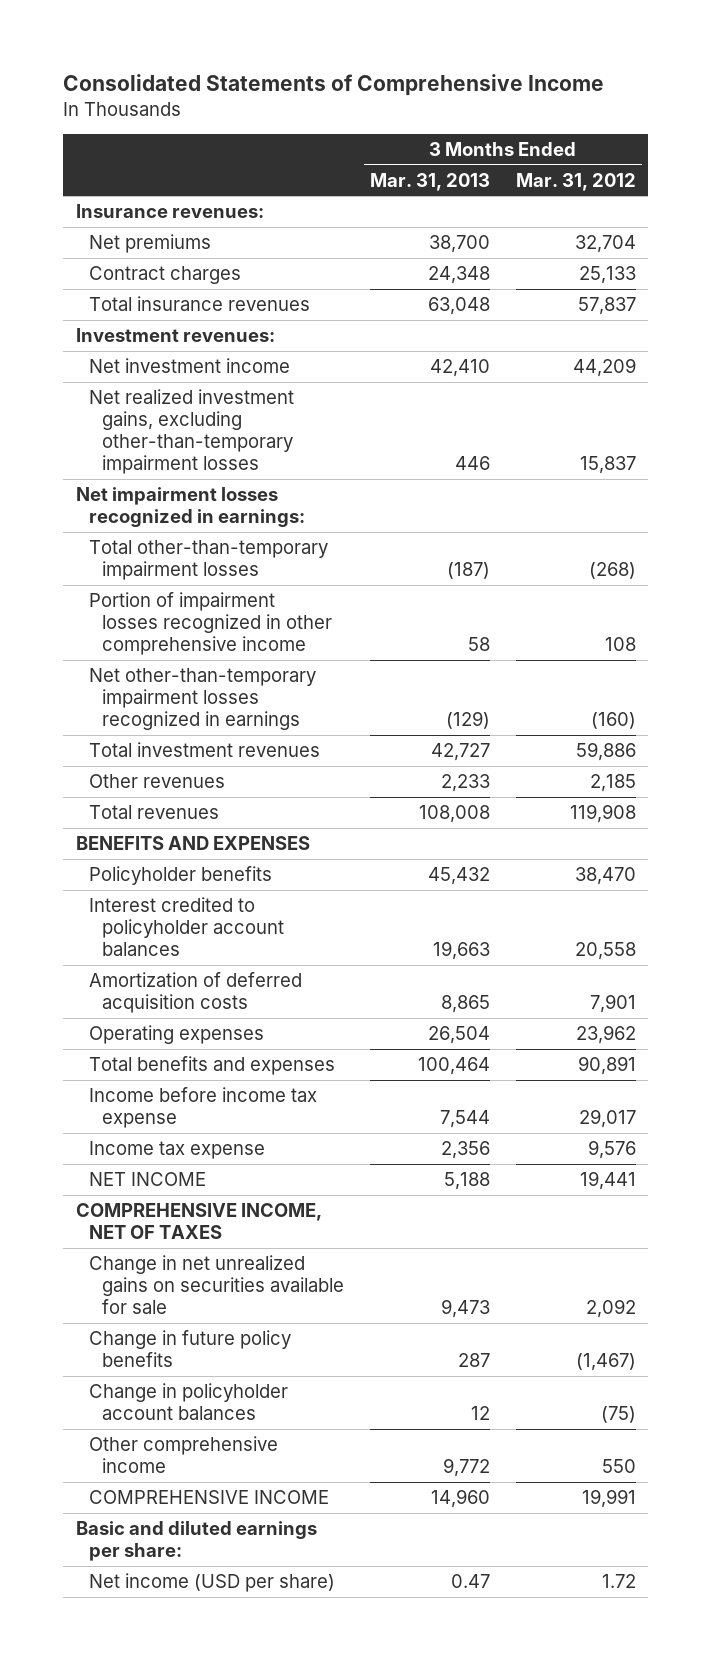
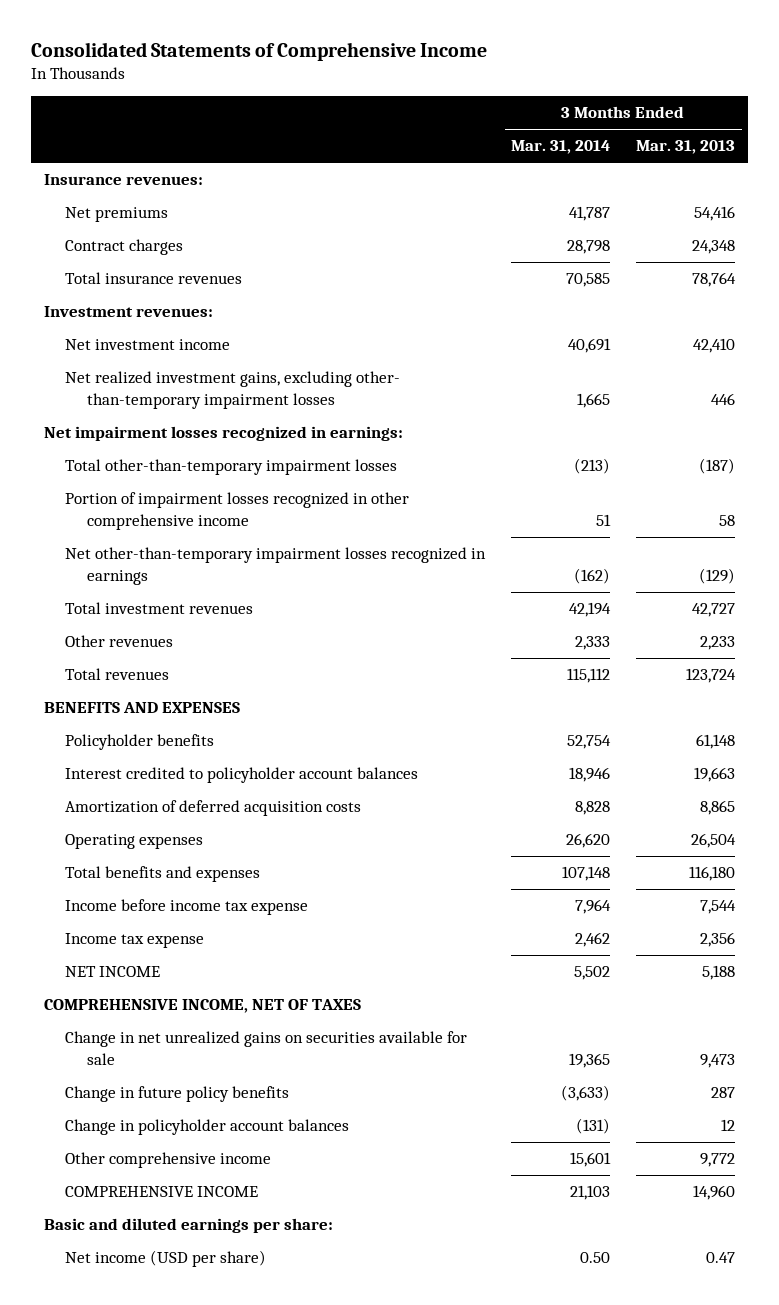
[515,172,636,191] Mar. 31, 2012 -> none
none -> [511,140,611,155] Mar. 31, 2014
[429,234,491,253] 38,700 -> [694,206,736,222] 54,416
[428,296,491,315] 63,048 -> [692,272,737,288] 78,764
[89,388,295,475] Net realized investment gains, excluding other-than-temporary impairment losses -> [65,371,401,410] Net realized investment gains, excluding other- than-temporary impairment losses
[419,804,491,823] 108,008 -> [686,668,737,684] 123,724
[428,866,491,885] 45,432 -> [696,734,736,750] 61,148
[418,1056,491,1075] 100,464 -> [689,866,736,882] 116,180

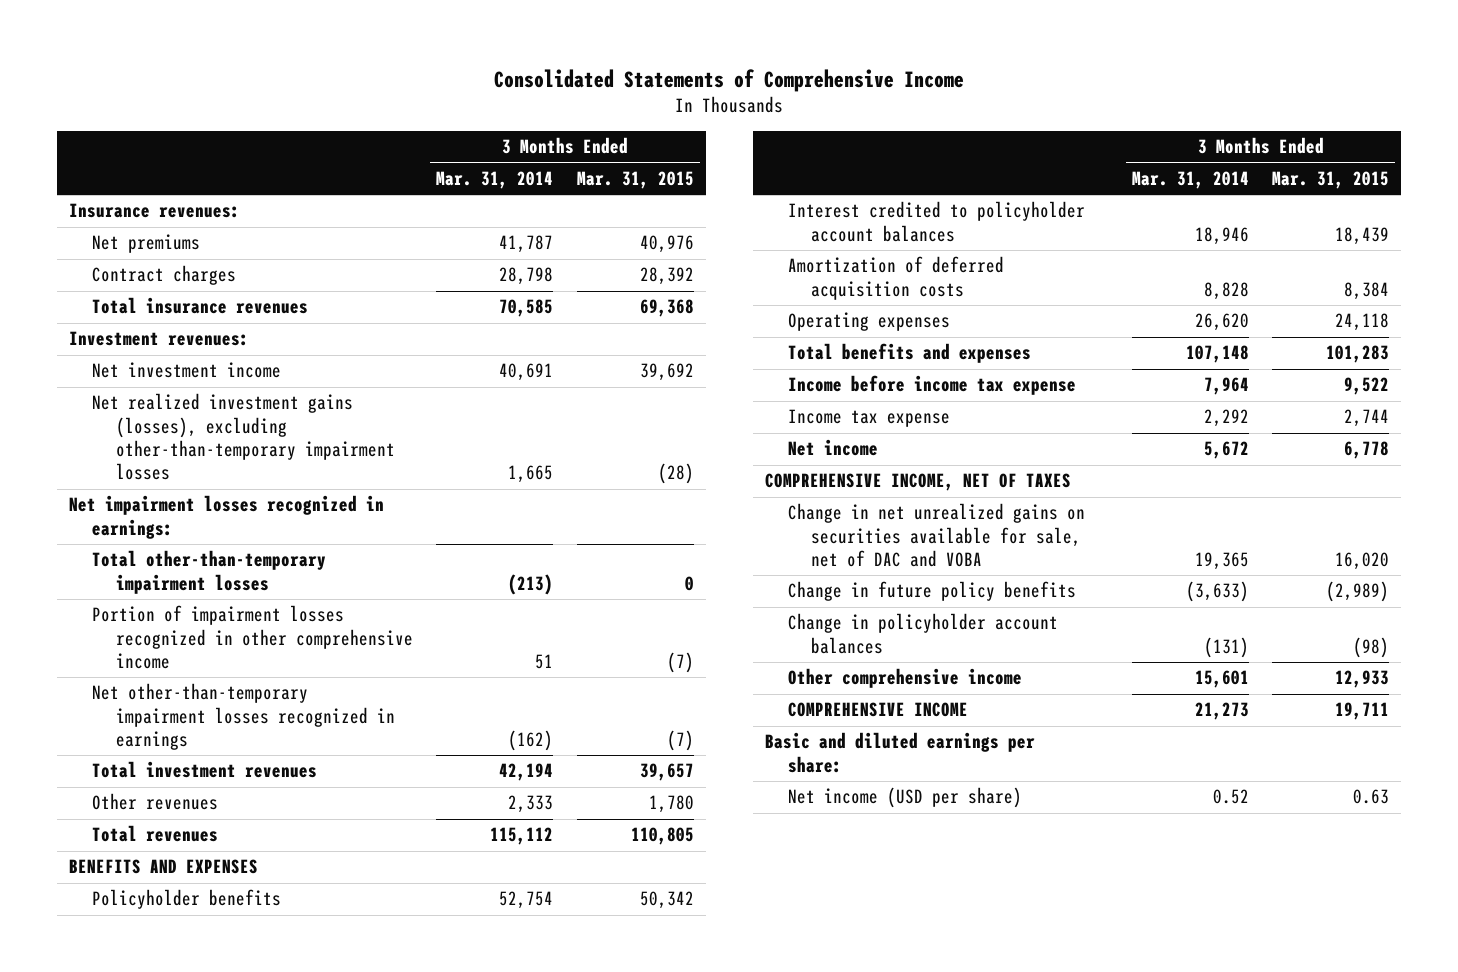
[636,140,736,155] Mar. 31, 2013 -> none
none -> [576,171,694,190] Mar. 31, 2015
[65,371,401,410] Net realized investment gains, excluding other- than-temporary impairment losses -> [92,393,395,481] Net realized investment gains (losses), excluding other-than-temporary impairment losses
[575,932,611,948] 2,462 -> [1203,409,1249,428] 2,292
[65,966,161,978] NET INCOME -> [787,439,878,457] Net income
[574,966,611,981] 5,502 -> [1203,441,1249,460] 5,672
[65,1031,468,1066] Change in net unrealized gains on securities available for sale -> [787,503,1085,568] Change in net unrealized gains on securities available for sale, net of DAC and VOBA
[570,1185,611,1201] 21,103 -> [1194,702,1249,721] 21,273
[580,1252,611,1264] 0.50 -> [1212,789,1249,805] 0.52

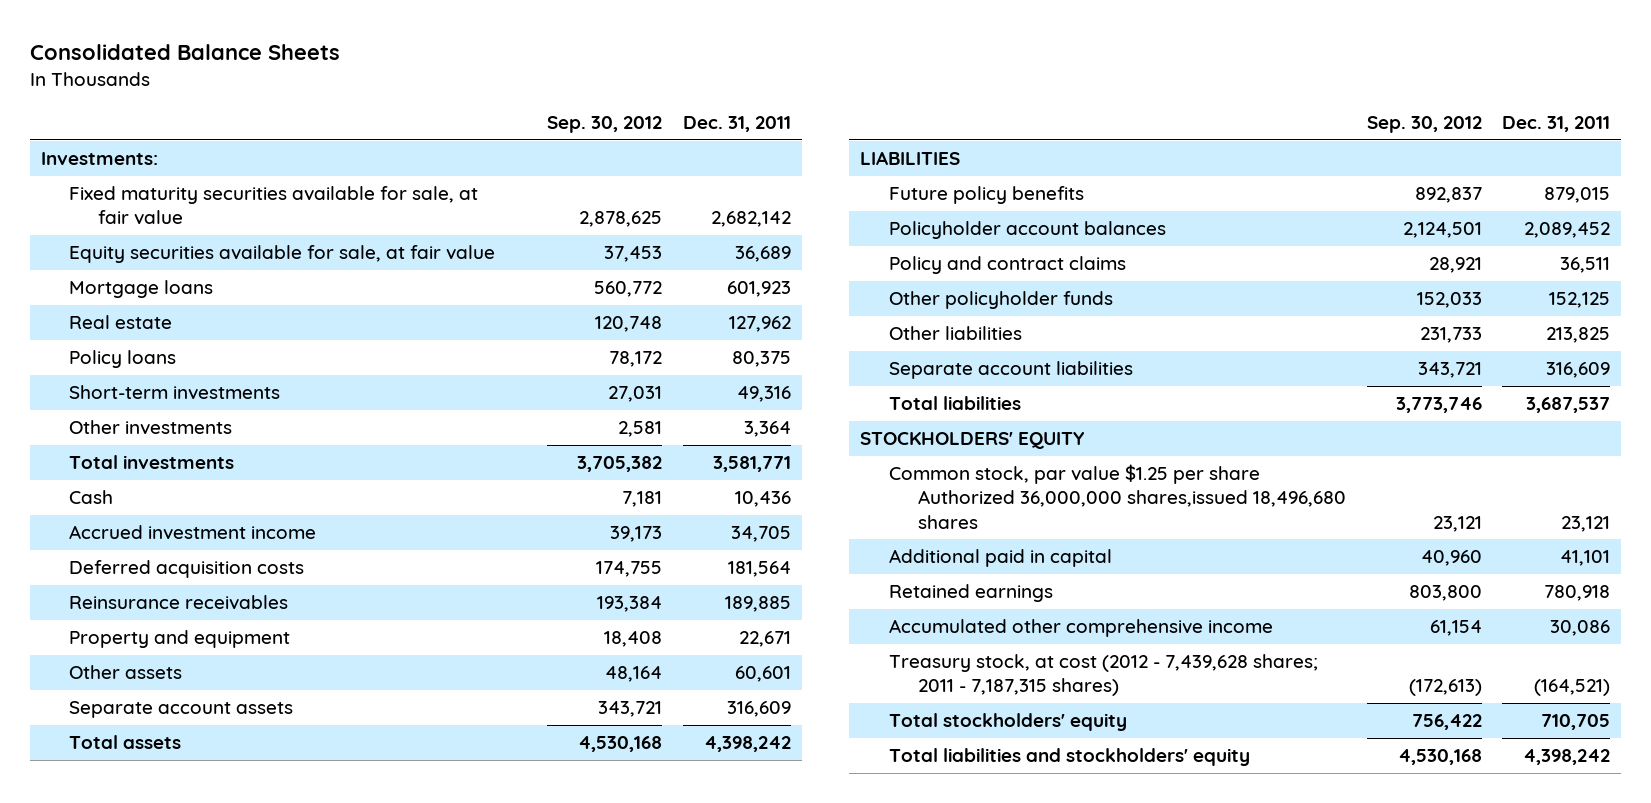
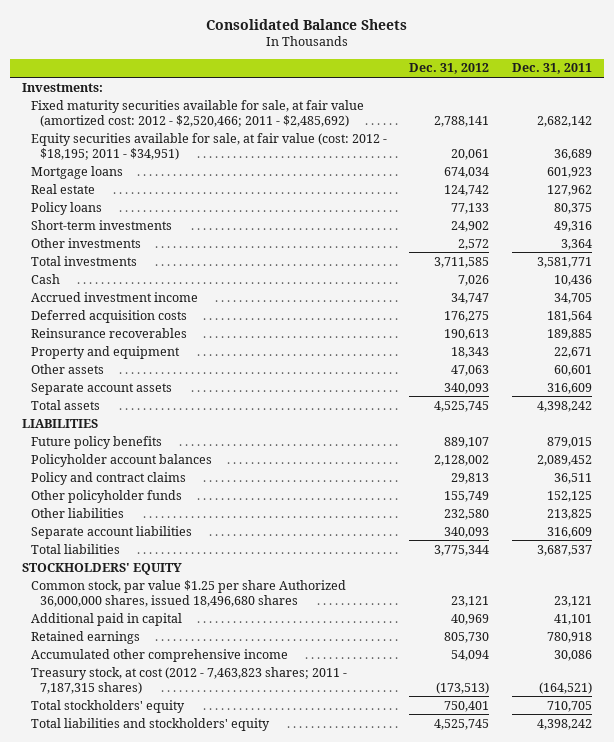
[547,115,663,133] Sep. 30, 2012 -> none
none -> [409,63,490,75] Dec. 31, 2012
[69,186,479,226] Fixed maturity securities available for sale, at fair value -> [30,99,364,127] Fixed maturity securities available for sale, at fair value (amortized cost: 2012 - $2,520,466; 2011 - $2,485,692)
[69,245,496,264] Equity securities available for sale, at fair value -> [30,132,387,160] Equity securities available for sale, at fair value (cost: 2012 - $18,195; 2011 - $34,951)
[69,595,289,611] Reinsurance receivables -> [30,327,187,338] Reinsurance recoverables
[888,464,1346,529] Common stock, par value $1.25 per share Authorized 36,000,000 shares,issued 18,496,680 shares -> [30,579,346,607] Common stock, par value $1.25 per share Authorized 36,000,000 shares, issued 18,496,680 shares
[888,654,1318,697] Treasury stock, at cost (2012 - 7,439,628 shares; 2011 - 7,187,315 shares) -> [30,666,347,694] Treasury stock, at cost (2012 - 7,463,823 shares; 2011 - 7,187,315 shares)

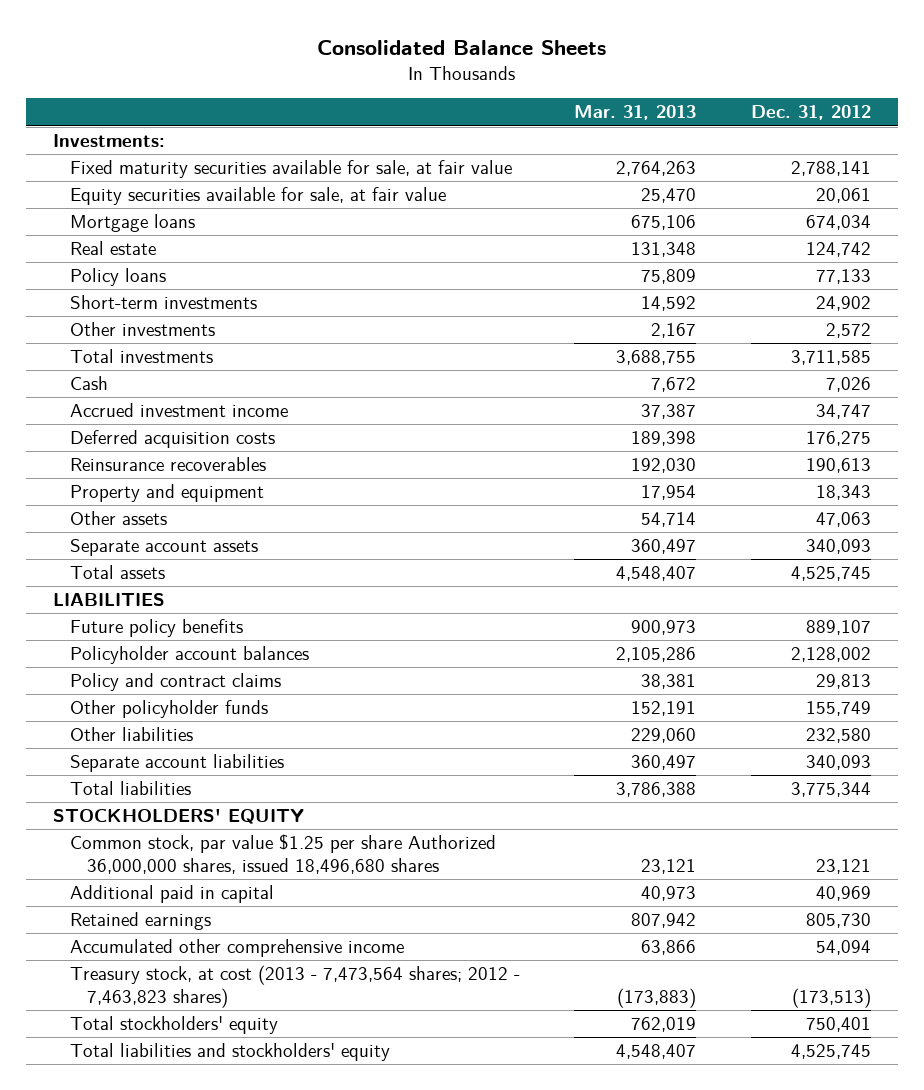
[512,63,593,75] Dec. 31, 2011 -> none
none -> [574,105,697,121] Mar. 31, 2013
[30,99,364,127] Fixed maturity securities available for sale, at fair value (amortized cost: 2012 - $2,520,466; 2011 - $2,485,692) -> [70,160,513,179] Fixed maturity securities available for sale, at fair value
[30,132,387,160] Equity securities available for sale, at fair value (cost: 2012 - $18,195; 2011 - $34,951) -> [70,187,447,206] Equity securities available for sale, at fair value
[30,666,347,694] Treasury stock, at cost (2012 - 7,463,823 shares; 2011 - 7,187,315 shares) -> [70,965,521,1008] Treasury stock, at cost (2013 - 7,473,564 shares; 2012 - 7,463,823 shares)

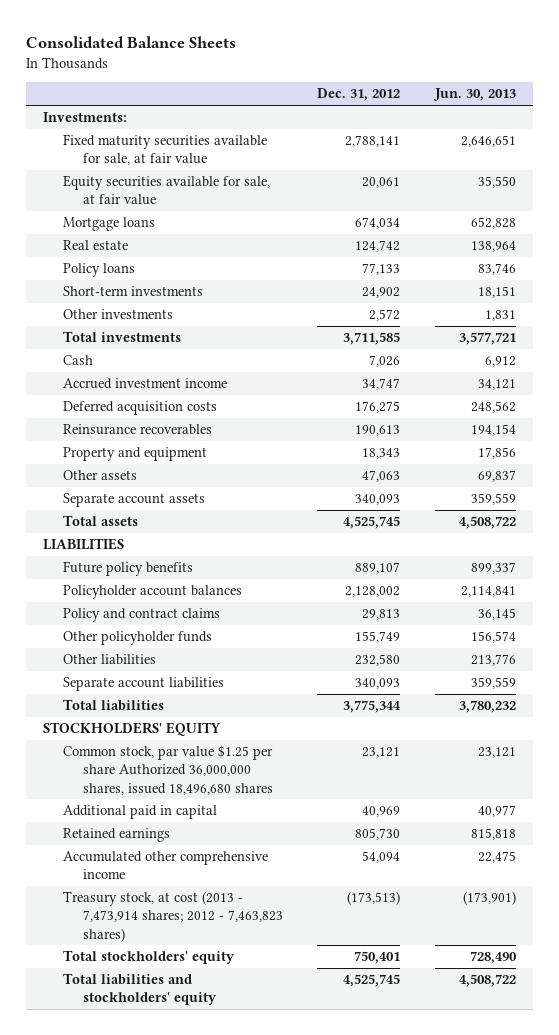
[574,105,697,121] Mar. 31, 2013 -> none
none -> [432,88,516,102] Jun. 30, 2013
[70,965,521,1008] Treasury stock, at cost (2013 - 7,473,564 shares; 2012 - 7,463,823 shares) -> [62,891,283,942] Treasury stock, at cost (2013 - 7,473,914 shares; 2012 - 7,463,823 shares)

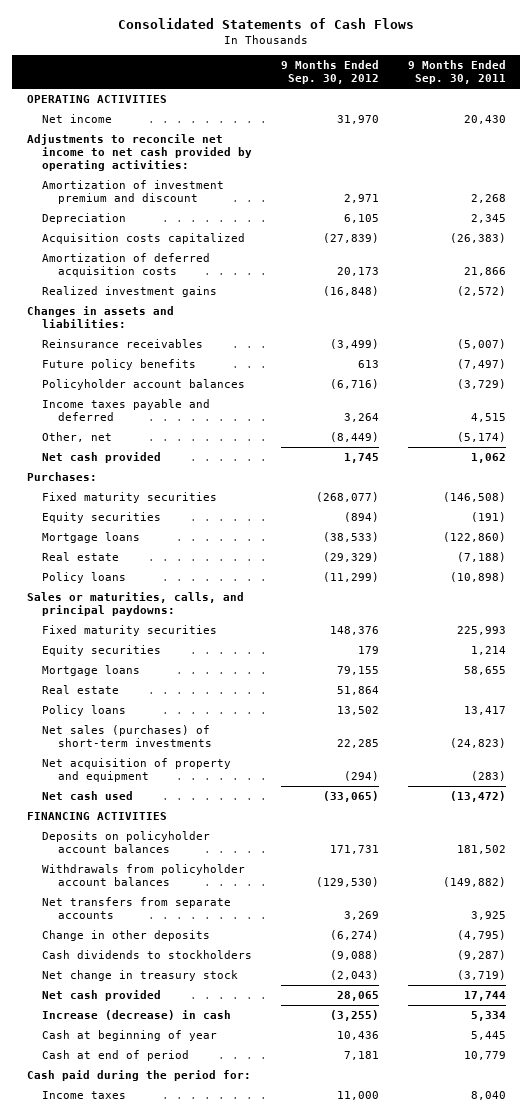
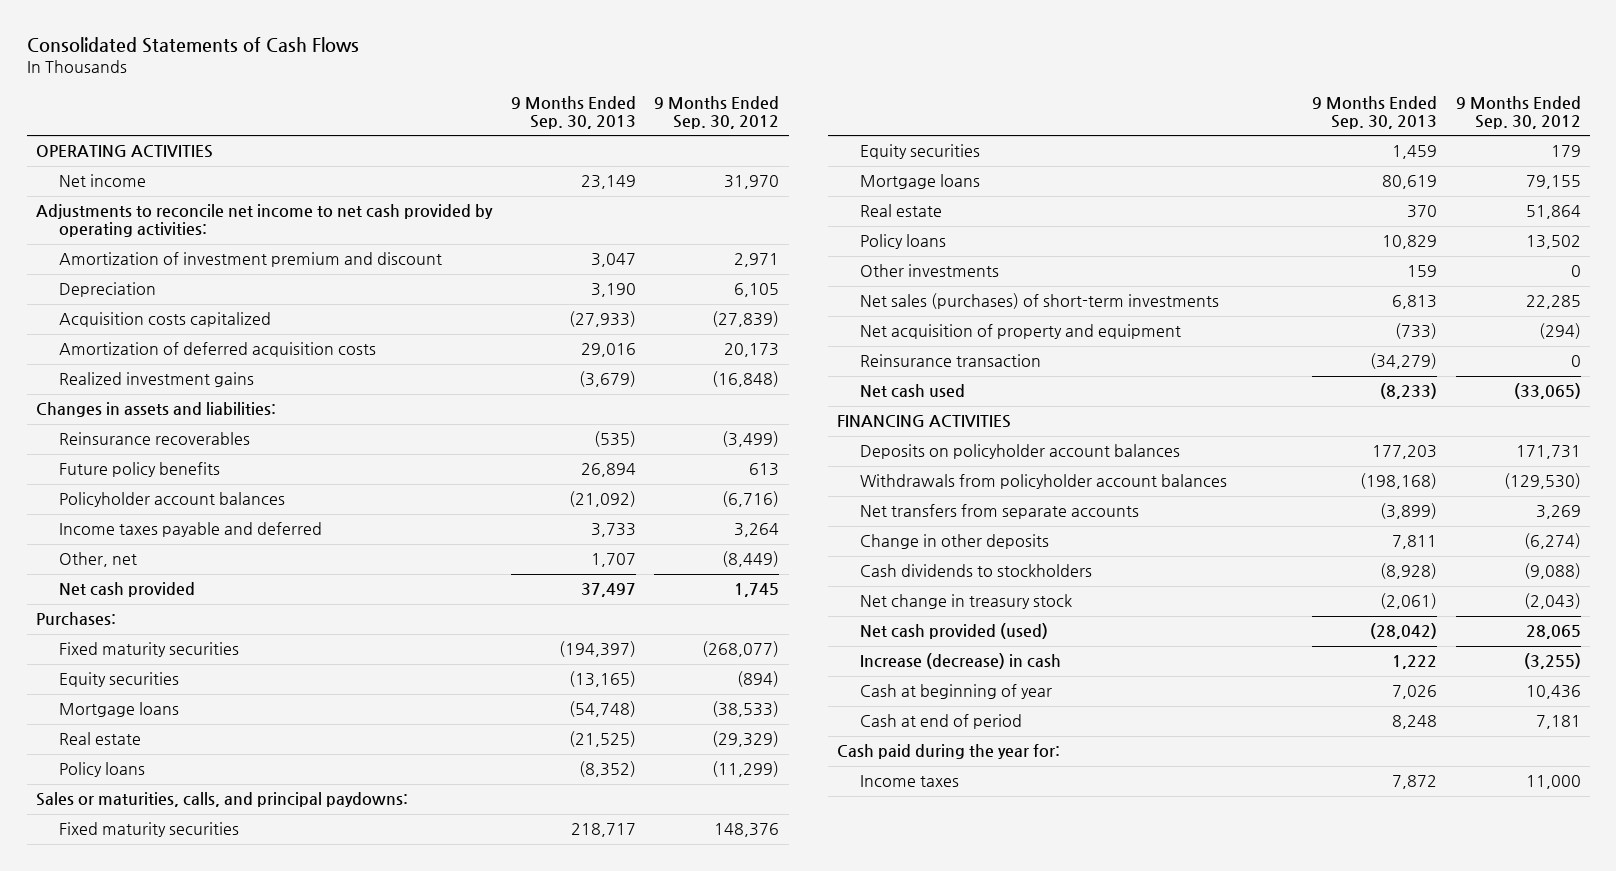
[407,60,506,85] 9 Months Ended Sep. 30, 2011 -> none
none -> [510,95,636,129] 9 Months Ended Sep. 30, 2013
[42,339,204,349] Reinsurance receivables -> [58,432,250,446] Reinsurance recoverables
none -> [859,264,999,278] Other investments
none -> [859,354,1041,368] Reinsurance transaction
[42,990,162,1002] Net cash provided -> [859,623,1048,640] Net cash provided (used)
[26,1070,251,1082] Cash paid during the period for: -> [837,744,1061,760] Cash paid during the year for:

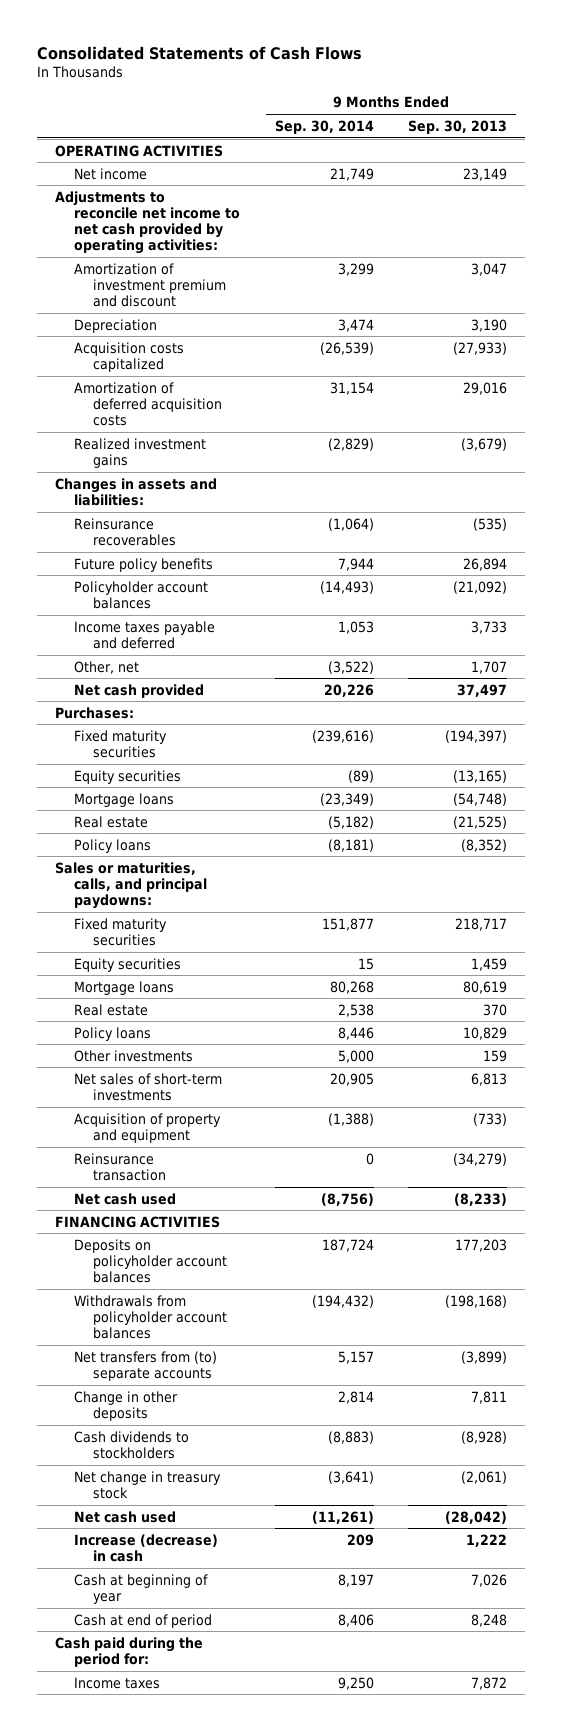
[654,95,780,129] 9 Months Ended Sep. 30, 2012 -> none
none -> [274,119,374,134] Sep. 30, 2014
[859,293,1219,310] Net sales (purchases) of short-term investments -> [73,1072,222,1101] Net sales of short-term investments
[859,324,1181,340] Net acquisition of property and equipment -> [73,1112,221,1143] Acquisition of property and equipment
[859,504,1139,520] Net transfers from separate accounts -> [73,1350,217,1381] Net transfers from (to) separate accounts
[859,623,1048,640] Net cash provided (used) -> [73,1510,176,1523] Net cash used
[837,744,1061,760] Cash paid during the year for: -> [54,1636,203,1667] Cash paid during the period for:

